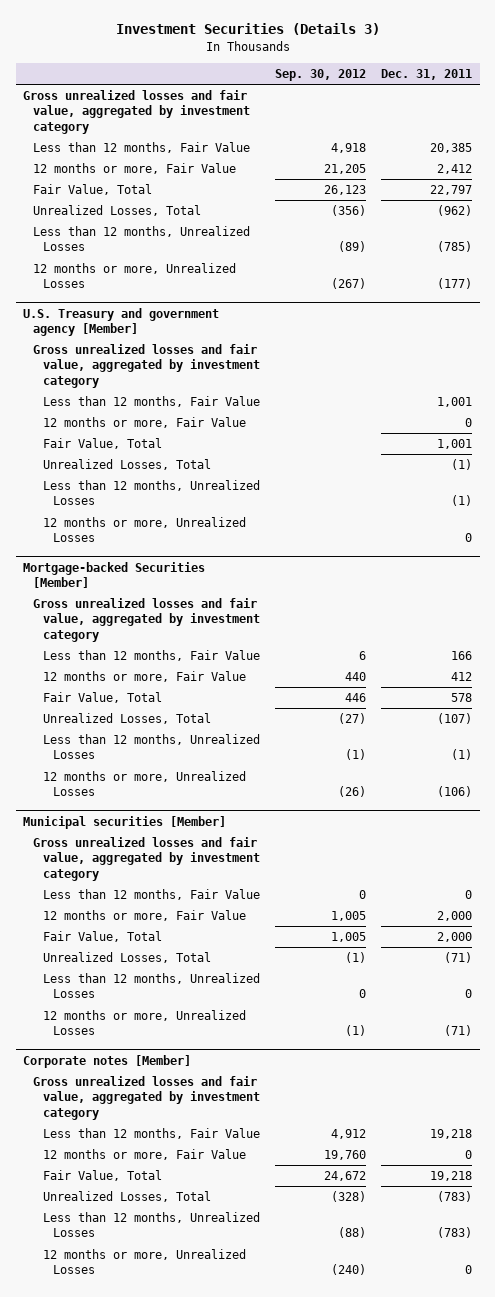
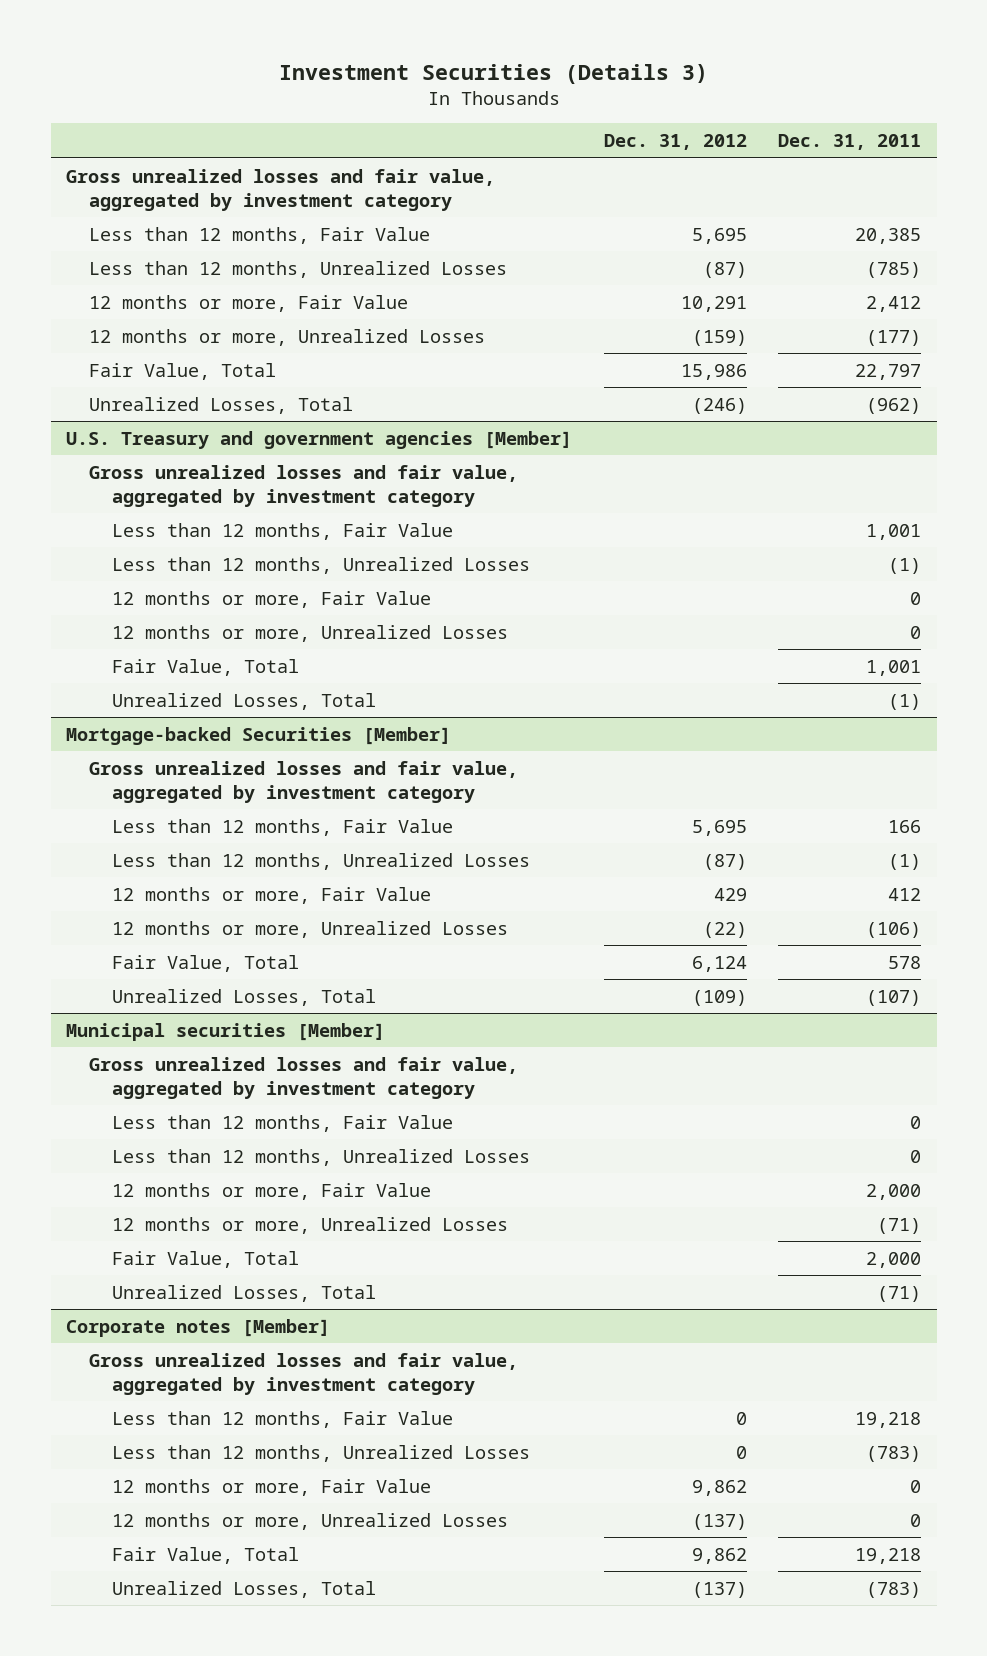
[275,68,367,81] Sep. 30, 2012 -> none
none -> [603,134,747,151] Dec. 31, 2012
[33,226,251,252] Less than 12 months, Unrealized Losses -> [89,260,508,278] Less than 12 months, Unrealized Losses
[33,263,237,289] 12 months or more, Unrealized Losses -> [89,328,486,346] 12 months or more, Unrealized Losses
[23,307,220,337] U.S. Treasury and government agency [Member] -> [66,430,573,449] U.S. Treasury and government agencies [Member]
none -> [111,556,530,574] Less than 12 months, Unrealized Losses
none -> [111,624,508,642] 12 months or more, Unrealized Losses
[43,480,261,506] Less than 12 months, Unrealized Losses -> none
[43,517,247,543] 12 months or more, Unrealized Losses -> none
[43,734,261,760] Less than 12 months, Unrealized Losses -> [111,852,530,870] Less than 12 months, Unrealized Losses
[43,771,247,797] 12 months or more, Unrealized Losses -> [111,920,508,938] 12 months or more, Unrealized Losses
[43,973,261,999] Less than 12 months, Unrealized Losses -> [111,1148,530,1166] Less than 12 months, Unrealized Losses
[43,1010,247,1036] 12 months or more, Unrealized Losses -> [111,1216,508,1234] 12 months or more, Unrealized Losses
[43,1212,261,1238] Less than 12 months, Unrealized Losses -> [111,1444,530,1462] Less than 12 months, Unrealized Losses
[43,1249,247,1275] 12 months or more, Unrealized Losses -> [111,1512,508,1530] 12 months or more, Unrealized Losses

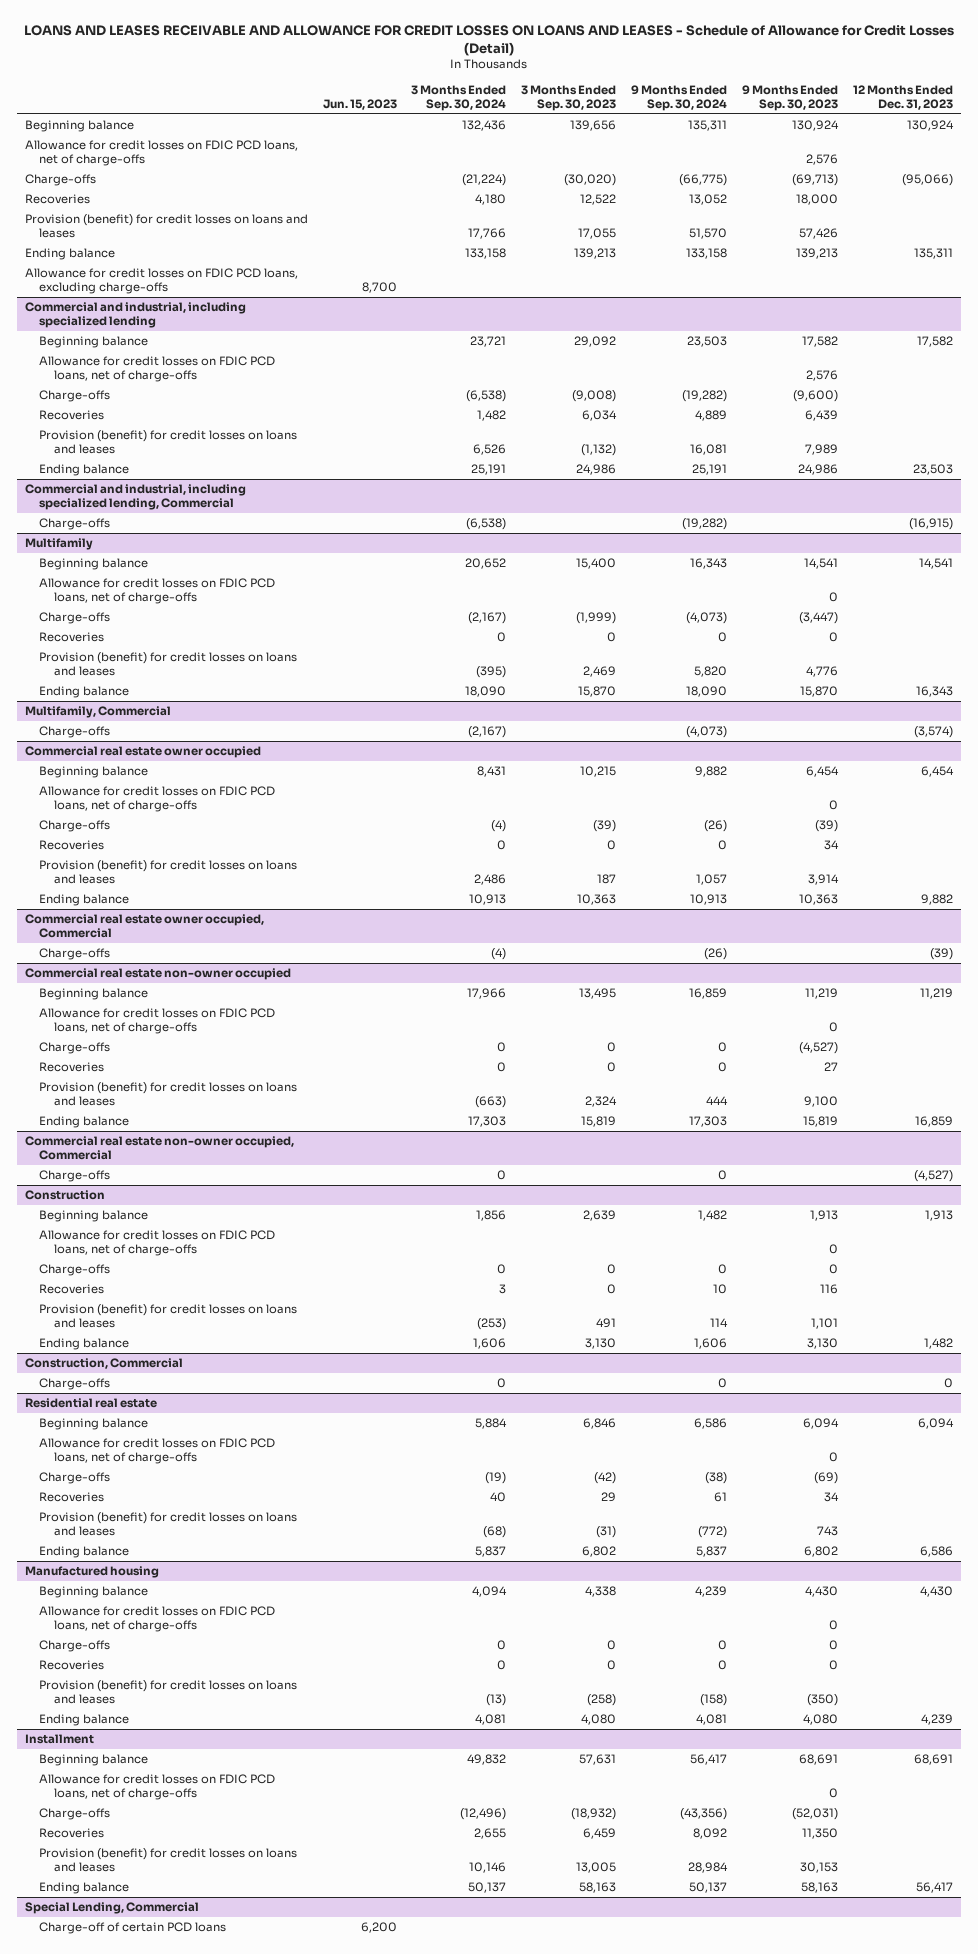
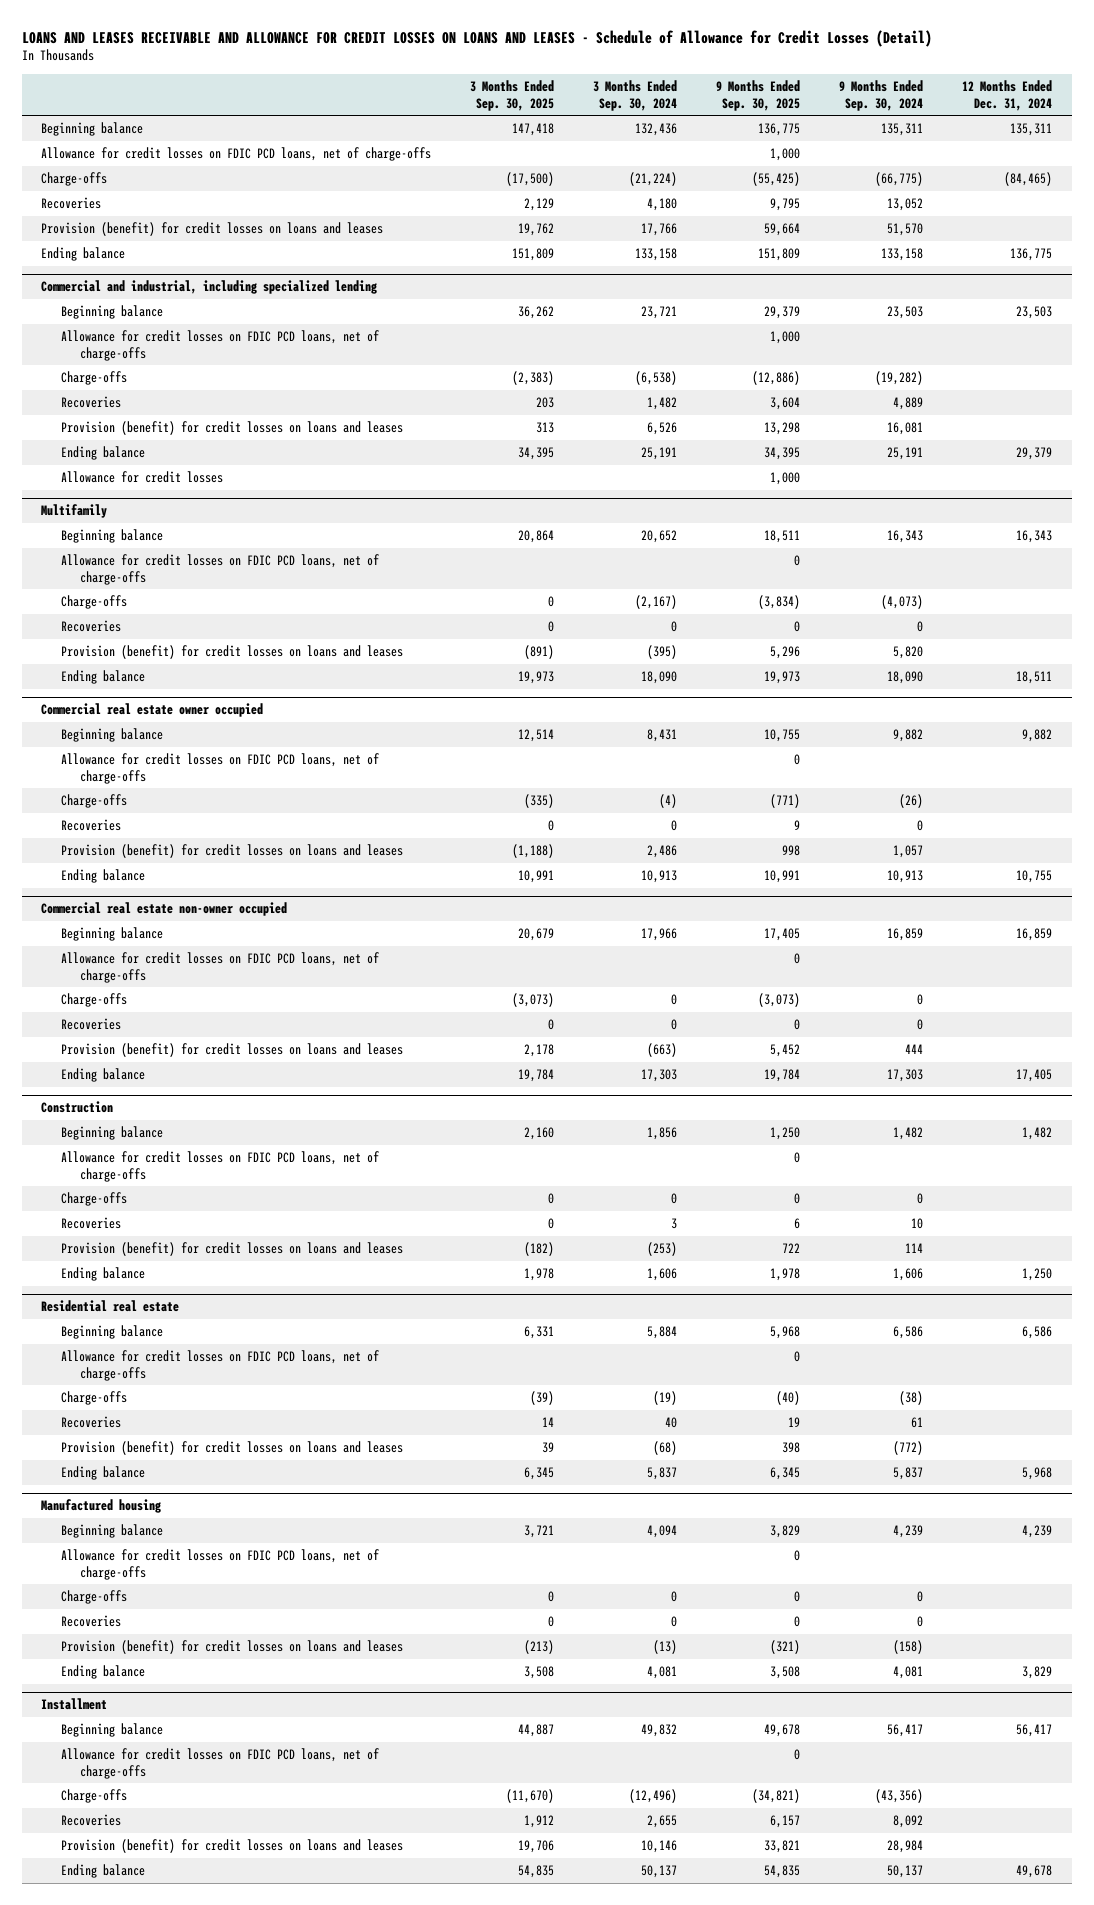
[322,98,397,110] Jun. 15, 2023 -> none
[521,84,617,111] 3 Months Ended Sep. 30, 2023 -> none
[742,84,839,111] 9 Months Ended Sep. 30, 2023 -> none
[853,84,954,110] 12 Months Ended Dec. 31, 2023 -> none
none -> [470,79,555,111] 3 Months Ended Sep. 30, 2025
none -> [716,79,801,111] 9 Months Ended Sep. 30, 2025
none -> [962,79,1053,111] 12 Months Ended Dec. 31, 2024
[24,268,298,295] Allowance for credit losses on FDIC PCD loans, excluding charge-offs -> none
[24,484,246,511] Commercial and industrial, including specialized lending, Commercial -> none
[39,518,111,531] Charge-offs -> none
none -> [60,470,223,483] Allowance for credit losses
[24,706,171,719] Multifamily, Commercial -> none
[39,726,111,739] Charge-offs -> none
[24,914,264,939] Commercial real estate owner occupied, Commercial -> none
[39,948,111,961] Charge-offs -> none
[24,1136,294,1161] Commercial real estate non-owner occupied, Commercial -> none
[39,1170,111,1183] Charge-offs -> none
[24,1358,183,1370] Construction, Commercial -> none
[39,1378,111,1391] Charge-offs -> none
[24,1902,199,1915] Special Lending, Commercial -> none
[39,1922,227,1935] Charge-off of certain PCD loans -> none

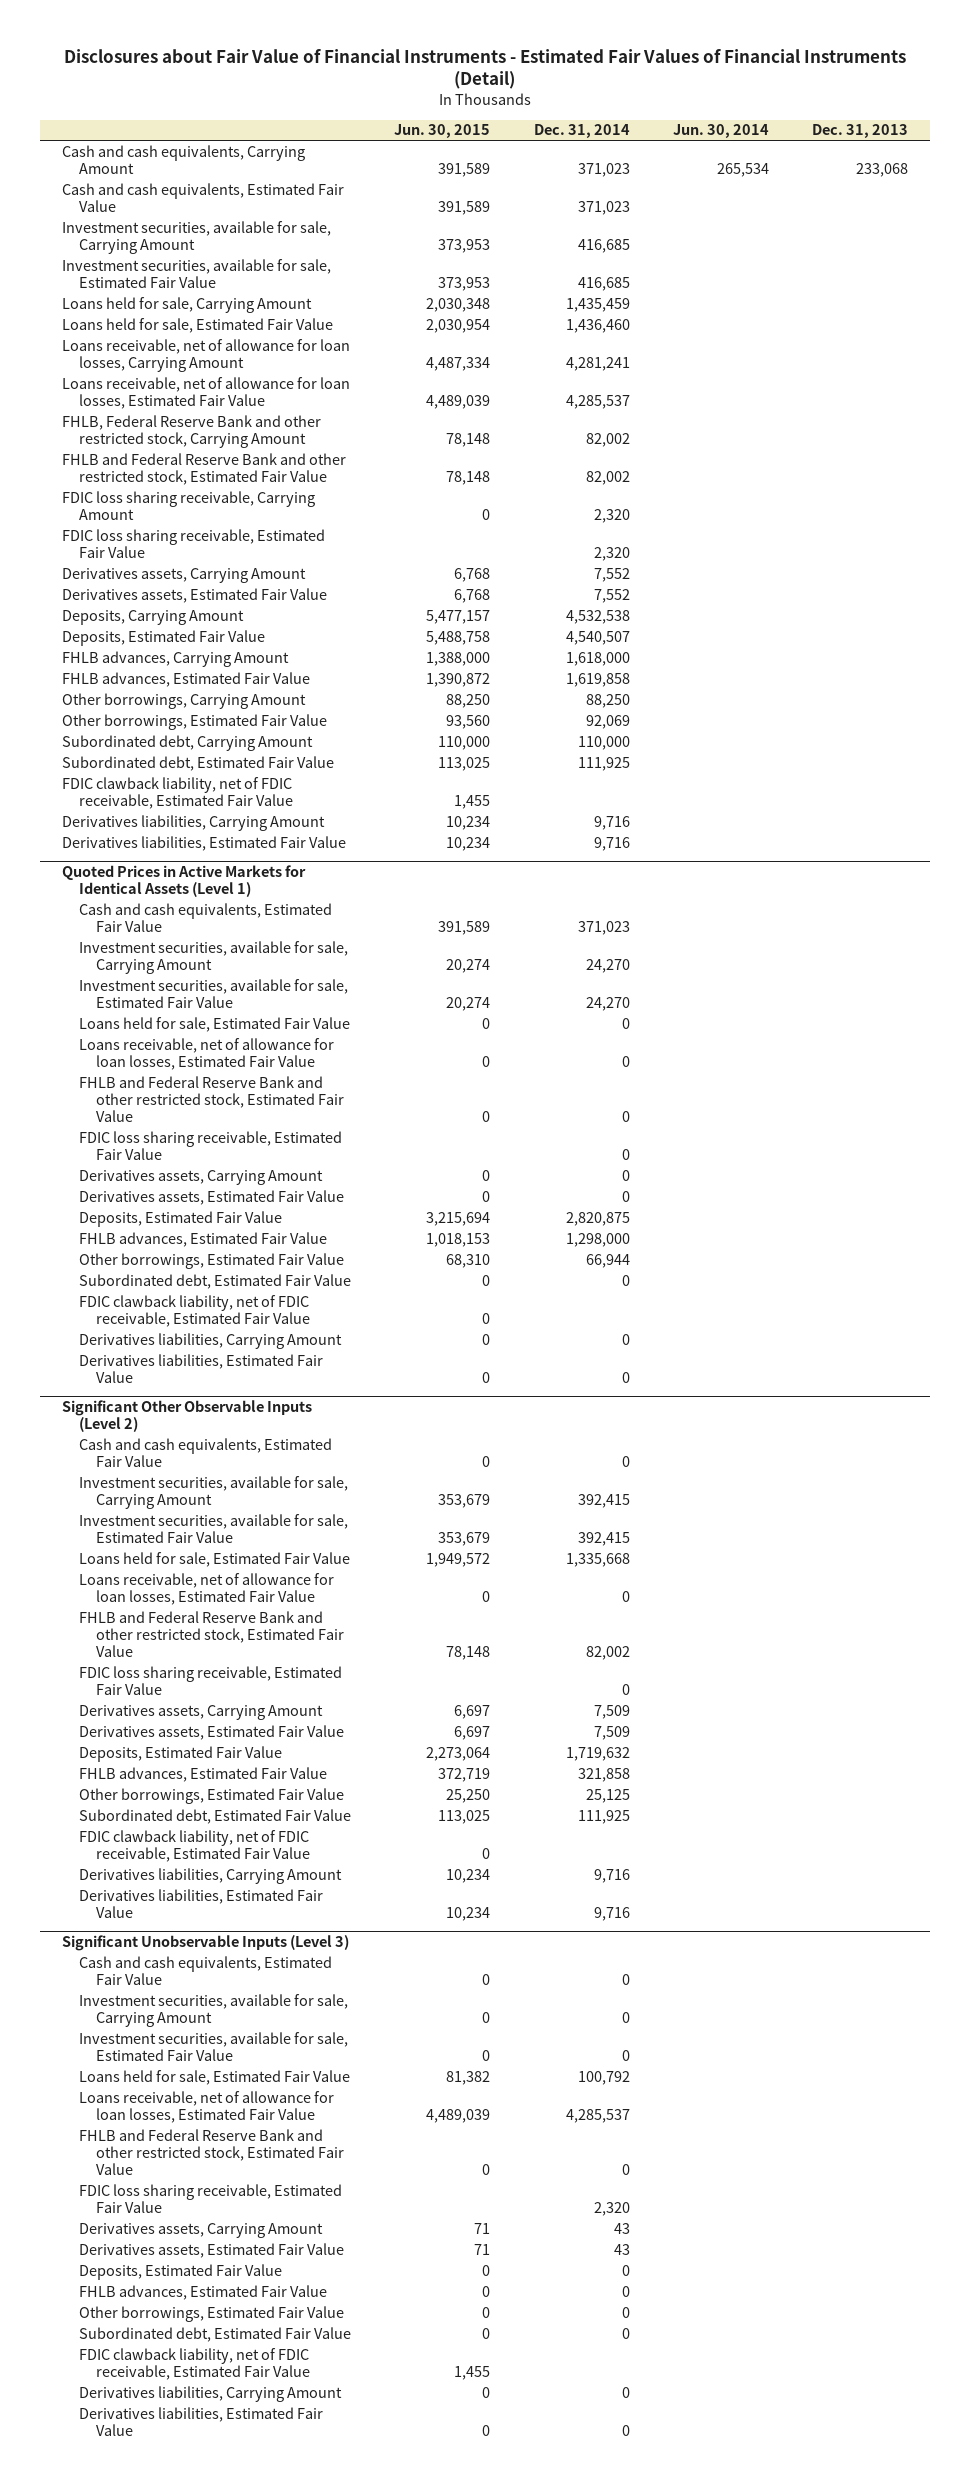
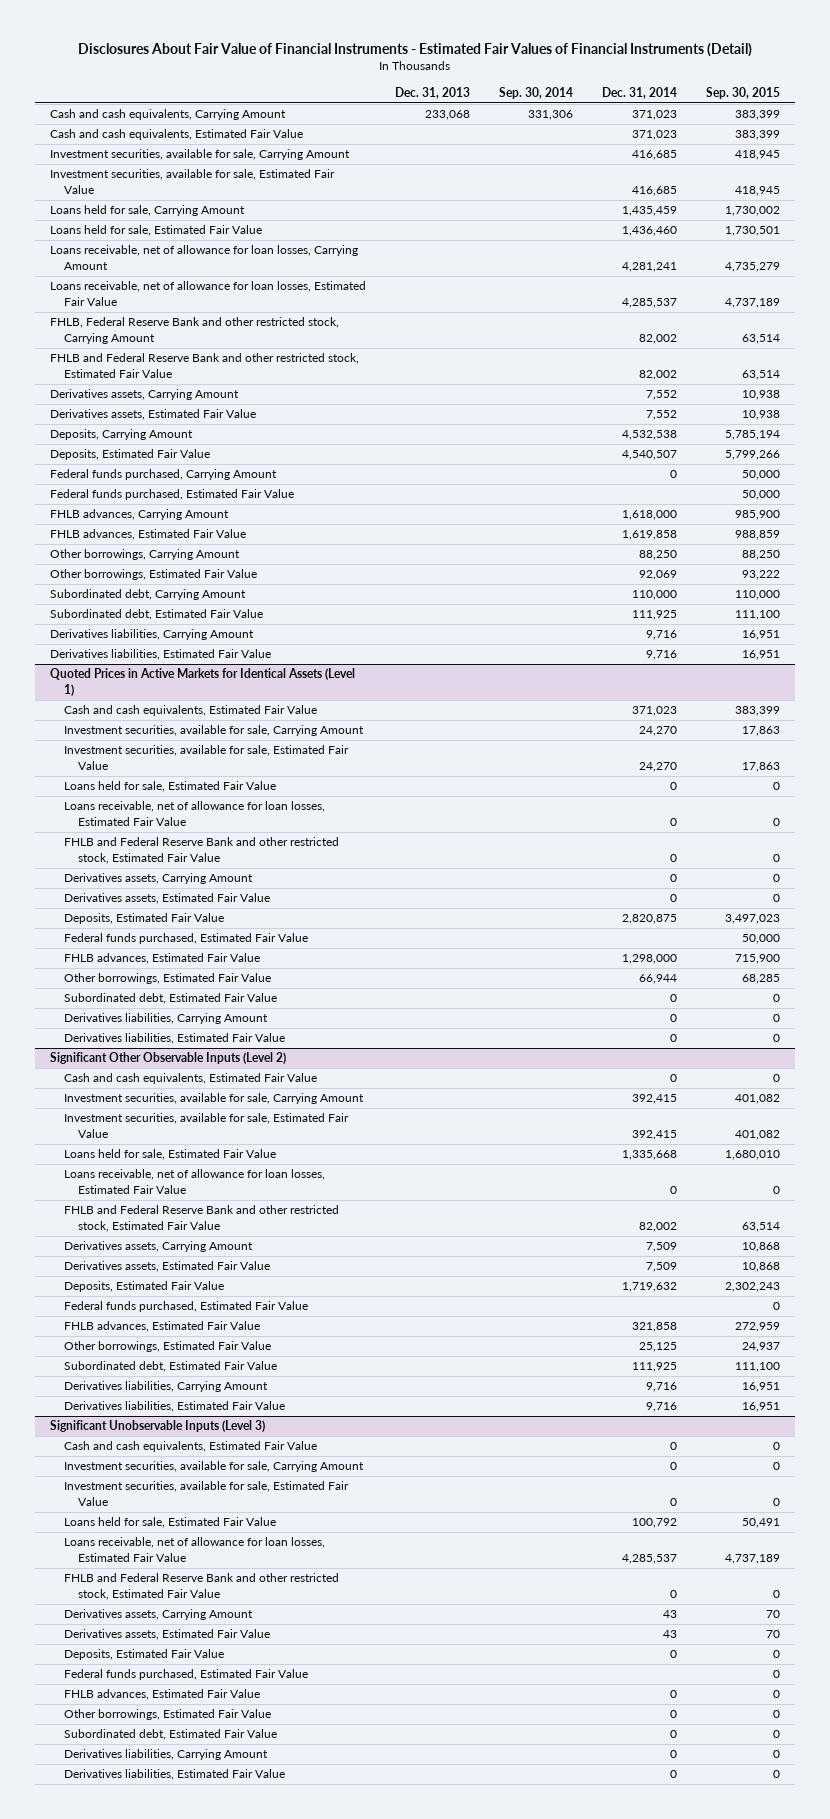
[64,48,907,90] Disclosures about Fair Value of Financial Instruments - Estimated Fair Values of Financial Instruments (Detail) -> [77,42,752,57] Disclosures About Fair Value of Financial Instruments - Estimated Fair Values of Financial Instruments (Detail)
[394,124,491,139] Jun. 30, 2015 -> none
[672,124,769,139] Jun. 30, 2014 -> none
none -> [498,86,573,99] Sep. 30, 2014
none -> [706,86,781,99] Sep. 30, 2015
[61,490,315,520] FDIC loss sharing receivable, Carrying Amount -> none
[61,528,325,558] FDIC loss sharing receivable, Estimated Fair Value -> none
none -> [49,469,277,481] Federal funds purchased, Carrying Amount
none -> [49,489,294,501] Federal funds purchased, Estimated Fair Value
[61,776,293,809] FDIC clawback liability, net of FDIC receivable, Estimated Fair Value -> none
[78,1130,342,1160] FDIC loss sharing receivable, Estimated Fair Value -> none
none -> [64,933,309,945] Federal funds purchased, Estimated Fair Value
[78,1294,310,1327] FDIC clawback liability, net of FDIC receivable, Estimated Fair Value -> none
[78,1665,342,1695] FDIC loss sharing receivable, Estimated Fair Value -> none
none -> [64,1301,309,1313] Federal funds purchased, Estimated Fair Value
[78,1829,310,1862] FDIC clawback liability, net of FDIC receivable, Estimated Fair Value -> none
[78,2183,342,2213] FDIC loss sharing receivable, Estimated Fair Value -> none
none -> [64,1669,309,1681] Federal funds purchased, Estimated Fair Value
[78,2347,310,2380] FDIC clawback liability, net of FDIC receivable, Estimated Fair Value -> none

